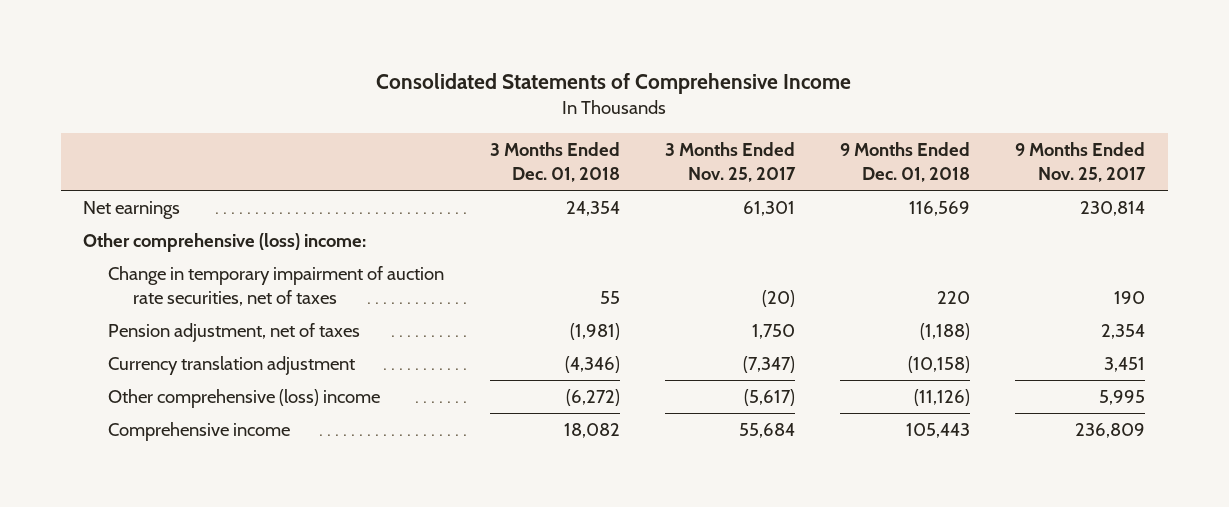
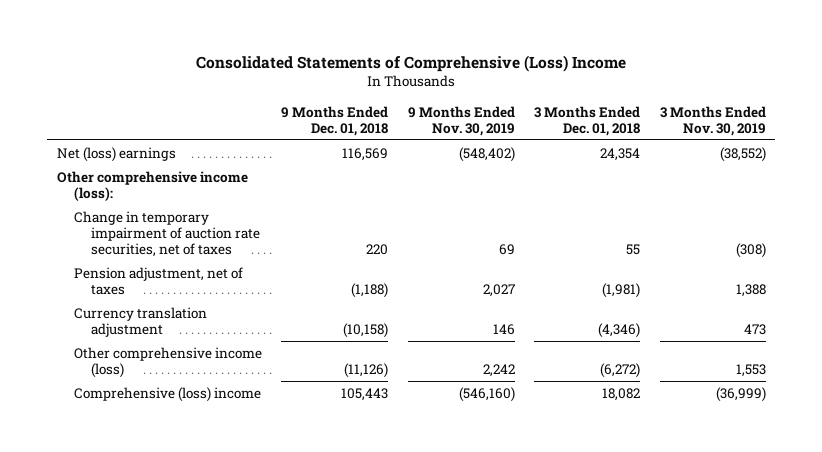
[376,73,852,95] Consolidated Statements of Comprehensive Income -> [196,55,627,73] Consolidated Statements of Comprehensive (Loss) Income
[664,141,796,182] 3 Months Ended Nov. 25, 2017 -> none
[1015,141,1147,182] 9 Months Ended Nov. 25, 2017 -> none
none -> [407,105,515,136] 9 Months Ended Nov. 30, 2019
none -> [659,105,766,136] 3 Months Ended Nov. 30, 2019
[83,201,181,220] Net earnings -> [56,147,176,163] Net (loss) earnings
[83,233,367,253] Other comprehensive (loss) income: -> [56,171,248,201] Other comprehensive income (loss):
[108,389,381,409] Other comprehensive (loss) income -> [74,347,263,378] Other comprehensive income (loss)
[108,422,291,442] Comprehensive income -> [74,387,262,403] Comprehensive (loss) income

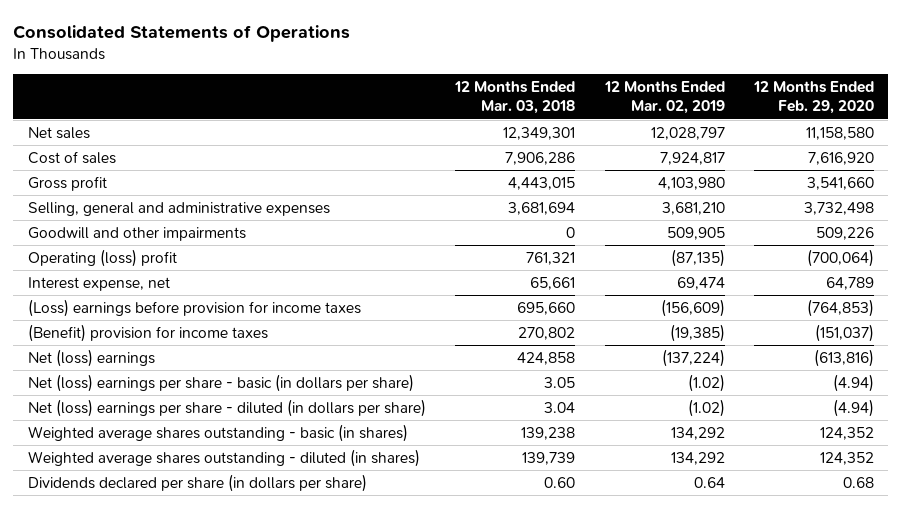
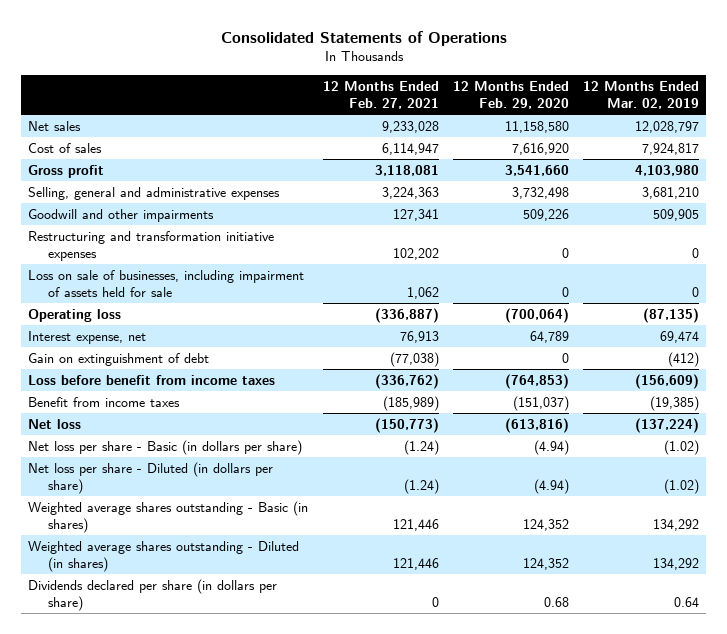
[454,81,576,115] 12 Months Ended Mar. 03, 2018 -> none
none -> [322,81,439,109] 12 Months Ended Feb. 27, 2021
none -> [28,230,275,261] Restructuring and transformation initiative expenses
none -> [28,269,305,297] Loss on sale of businesses, including impairment of assets held for sale
[28,248,178,267] Operating (loss) profit -> [28,308,122,322] Operating loss
none -> [28,352,210,366] Gain on extinguishment of debt
[28,298,362,317] (Loss) earnings before provision for income taxes -> [28,374,276,385] Loss before benefit from income taxes
[28,323,269,342] (Benefit) provision for income taxes -> [28,396,181,407] Benefit from income taxes
[28,348,156,367] Net (loss) earnings -> [28,418,82,429] Net loss
[28,373,415,392] Net (loss) earnings per share - basic (in dollars per share) -> [28,439,303,455] Net loss per share - Basic (in dollars per share)
[28,398,427,417] Net (loss) earnings per share - diluted (in dollars per share) -> [28,461,274,494] Net loss per share - Diluted (in dollars per share)
[28,423,409,442] Weighted average shares outstanding - basic (in shares) -> [28,500,309,533] Weighted average shares outstanding - Basic (in shares)
[28,448,421,467] Weighted average shares outstanding - diluted (in shares) -> [28,540,300,572] Weighted average shares outstanding - Diluted (in shares)

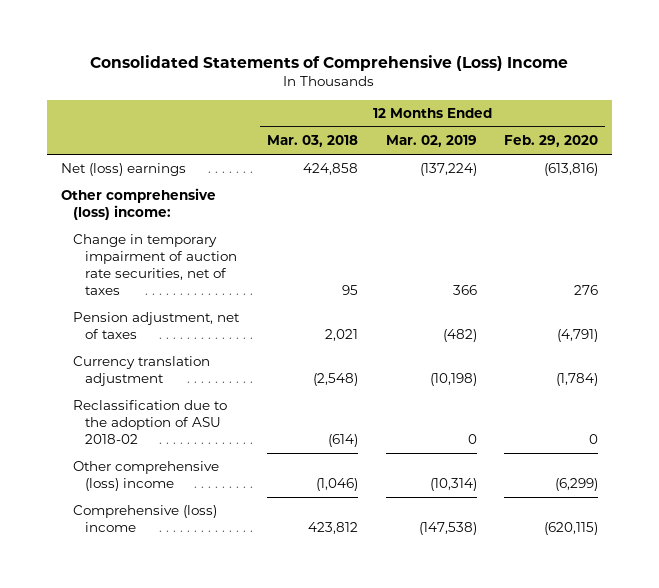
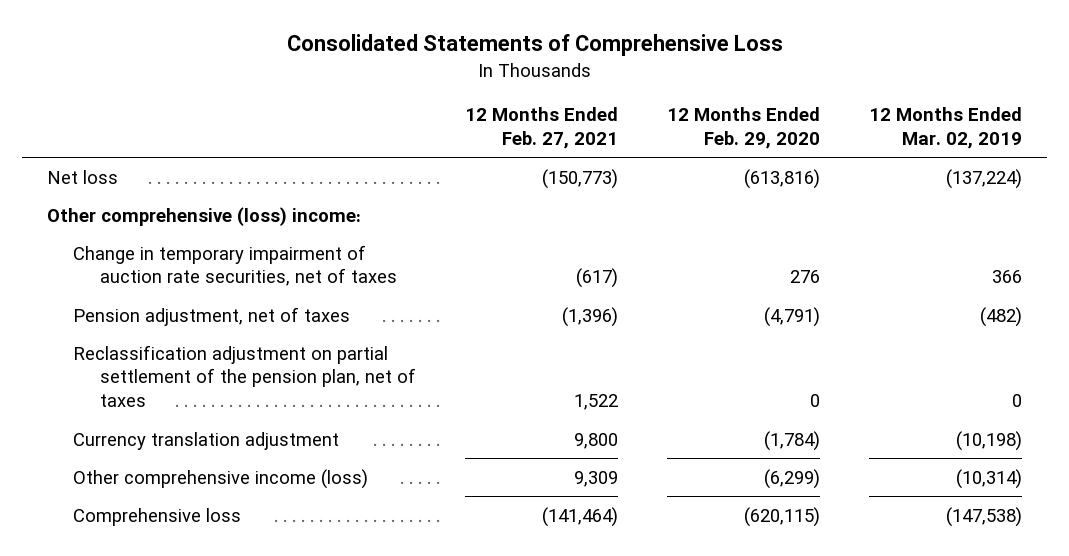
[90,54,569,71] Consolidated Statements of Comprehensive (Loss) Income -> [286,34,783,57] Consolidated Statements of Comprehensive Loss
[266,135,358,148] Mar. 03, 2018 -> none
none -> [464,107,618,149] 12 Months Ended Feb. 27, 2021
[60,163,186,177] Net (loss) earnings -> [47,169,119,184] Net loss
none -> [73,344,416,408] Reclassification adjustment on partial settlement of the pension plan, net of taxes
[72,400,227,445] Reclassification due to the adoption of ASU 2018-02 -> none
[72,461,219,492] Other comprehensive (loss) income -> [73,468,369,489] Other comprehensive income (loss)
[72,505,217,533] Comprehensive (loss) income -> [73,507,242,526] Comprehensive loss

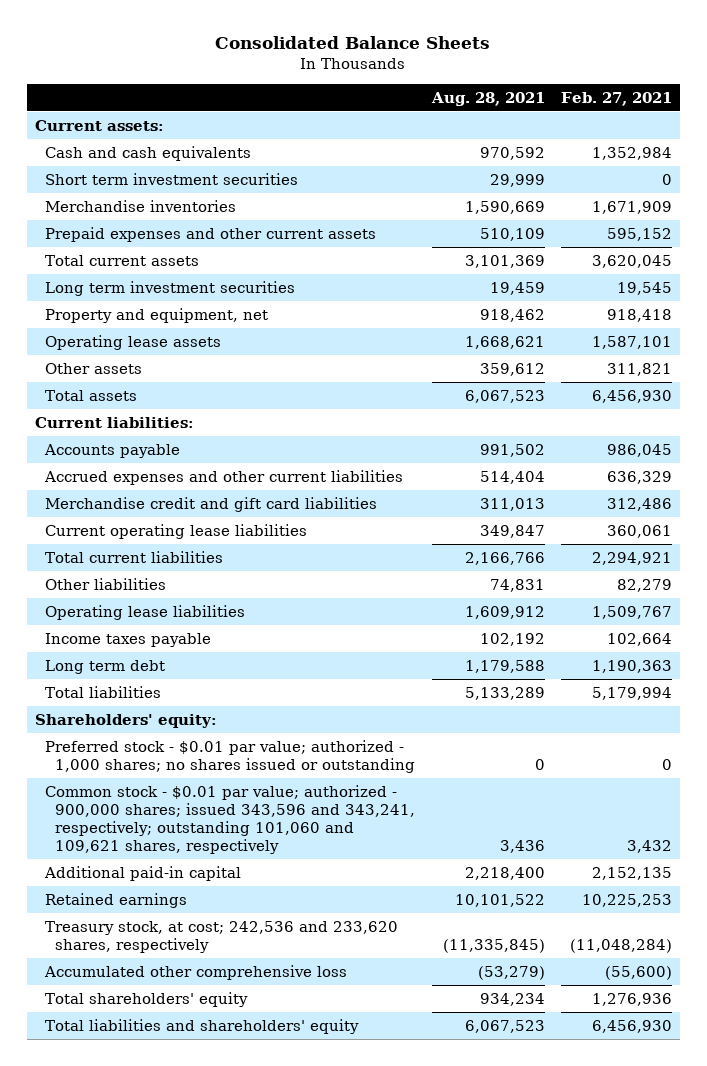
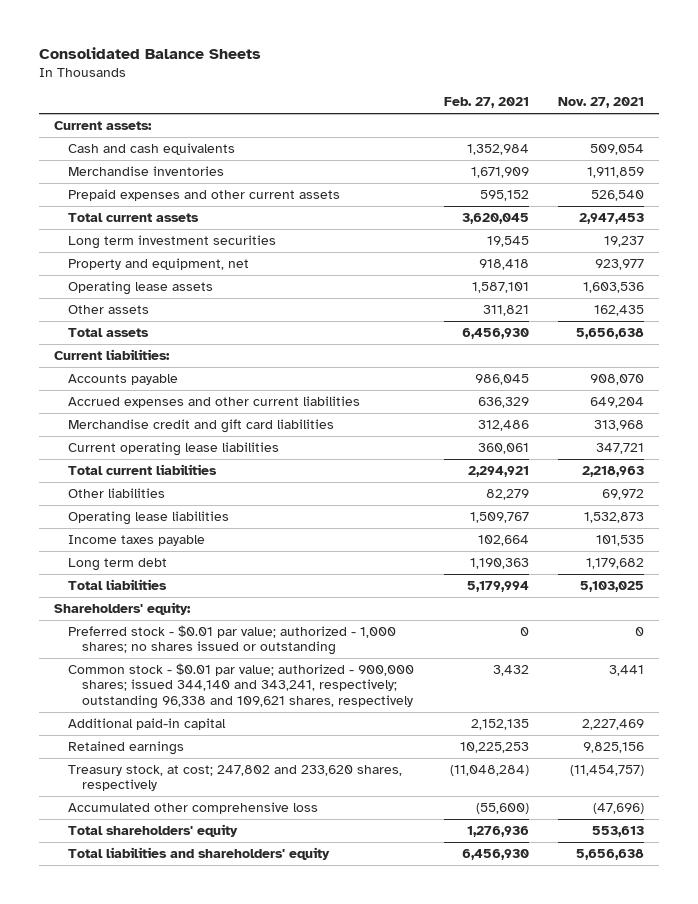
[430,91,545,106] Aug. 28, 2021 -> none
none -> [558,97,645,109] Nov. 27, 2021
[45,172,299,185] Short term investment securities -> none
[45,784,416,855] Common stock - $0.01 par value; authorized - 900,000 shares; issued 343,596 and 343,241, respectively; outstanding 101,060 and 109,621 shares, respectively -> [67,662,414,710] Common stock - $0.01 par value; authorized - 900,000 shares; issued 344,140 and 343,241, respectively; outstanding 96,338 and 109,621 shares, respectively
[45,920,399,953] Treasury stock, at cost; 242,536 and 233,620 shares, respectively -> [67,764,402,792] Treasury stock, at cost; 247,802 and 233,620 shares, respectively

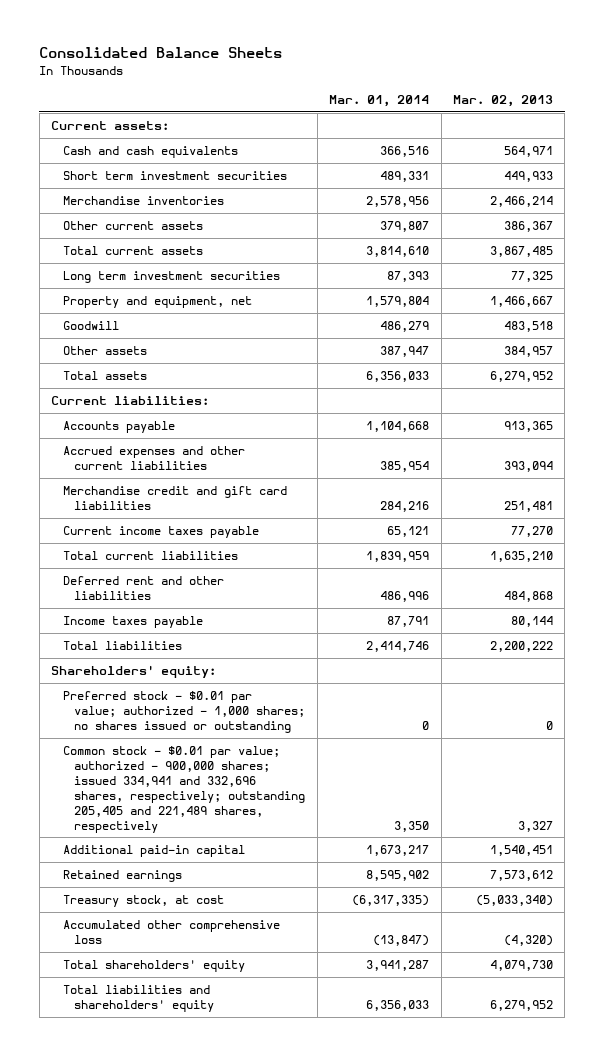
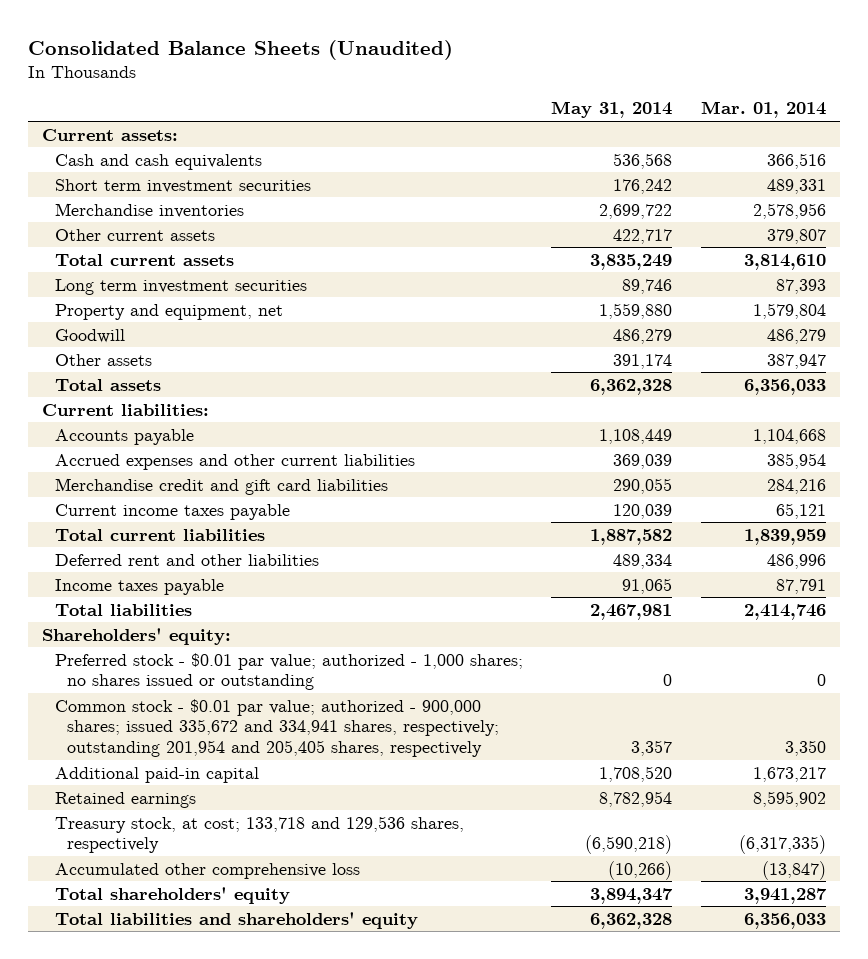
[39,47,283,59] Consolidated Balance Sheets -> [28,40,454,61] Consolidated Balance Sheets (Unaudited)
[452,94,553,107] Mar. 02, 2013 -> none
none -> [551,101,673,119] May 31, 2014
[62,746,306,833] Common stock - $0.01 par value; authorized - 900,000 shares; issued 334,941 and 332,696 shares, respectively; outstanding 205,405 and 221,489 shares, respectively -> [54,698,500,758] Common stock - $0.01 par value; authorized - 900,000 shares; issued 335,672 and 334,941 shares, respectively; outstanding 201,954 and 205,405 shares, respectively
[62,895,224,908] Treasury stock, at cost -> [54,815,464,854] Treasury stock, at cost; 133,718 and 129,536 shares, respectively

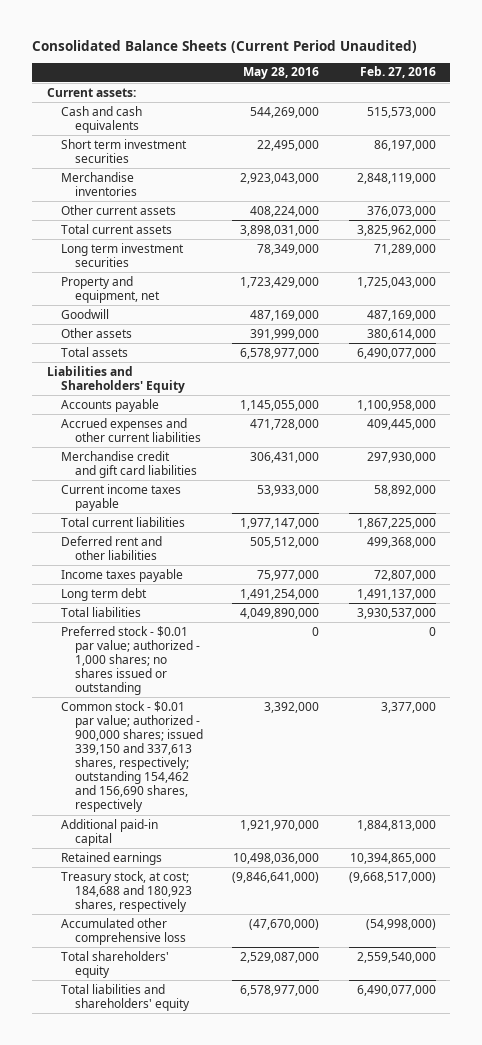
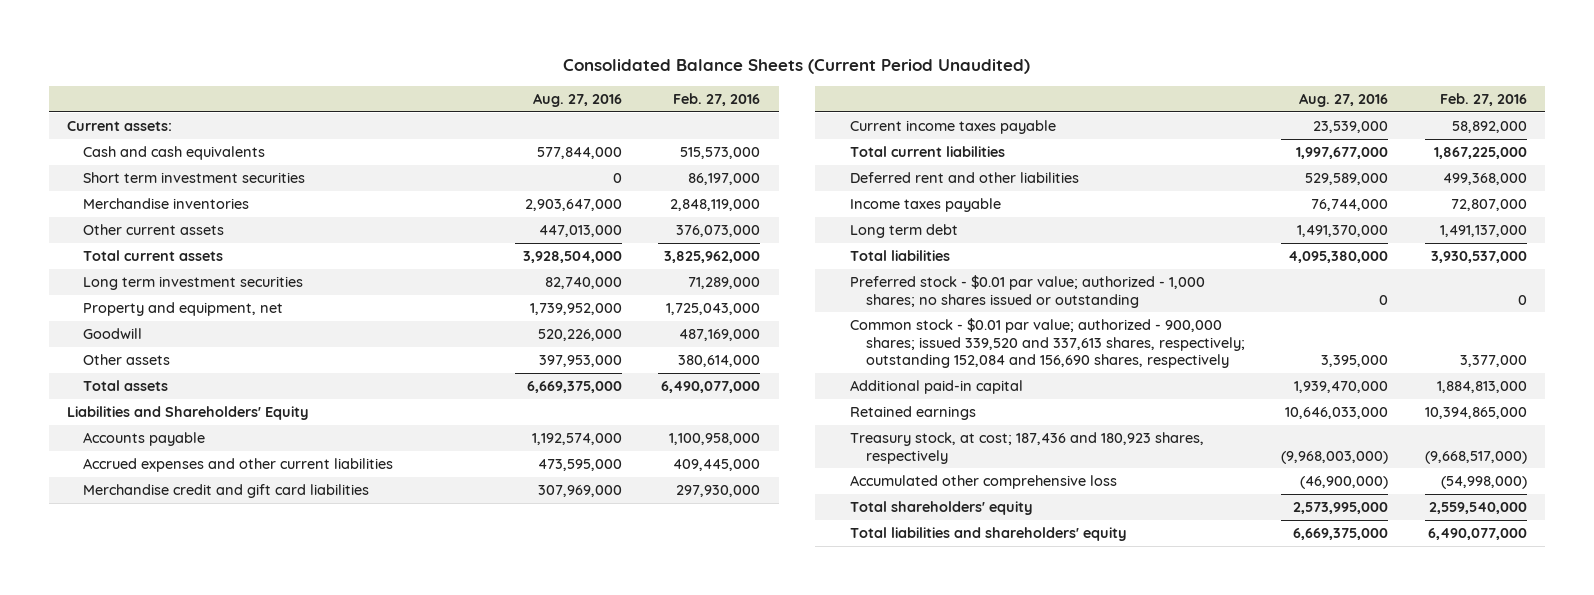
[243,67,320,80] May 28, 2016 -> none
none -> [532,93,622,108] Aug. 27, 2016
[61,700,204,813] Common stock - $0.01 par value; authorized - 900,000 shares; issued 339,150 and 337,613 shares, respectively; outstanding 154,462 and 156,690 shares, respectively -> [849,318,1245,369] Common stock - $0.01 par value; authorized - 900,000 shares; issued 339,520 and 337,613 shares, respectively; outstanding 152,084 and 156,690 shares, respectively
[61,870,193,912] Treasury stock, at cost; 184,688 and 180,923 shares, respectively -> [849,432,1204,464] Treasury stock, at cost; 187,436 and 180,923 shares, respectively

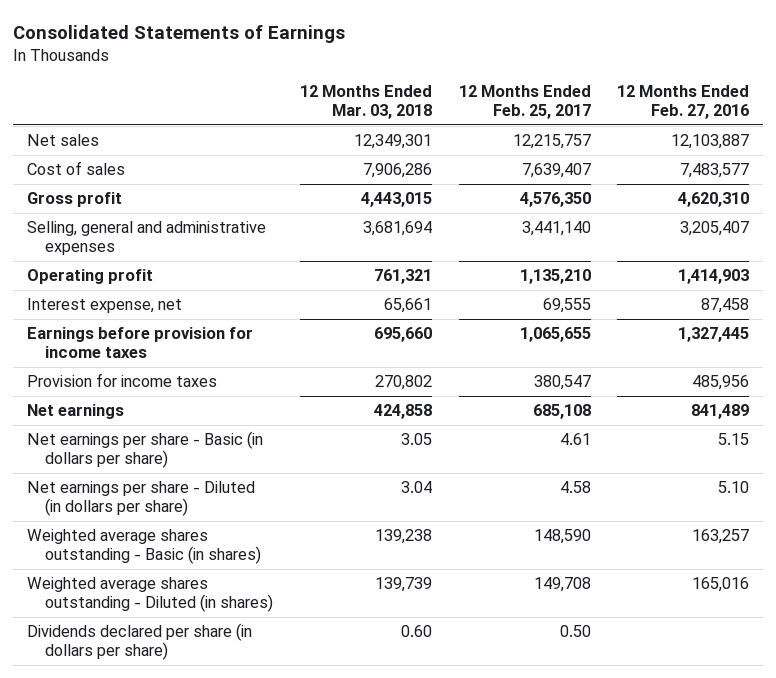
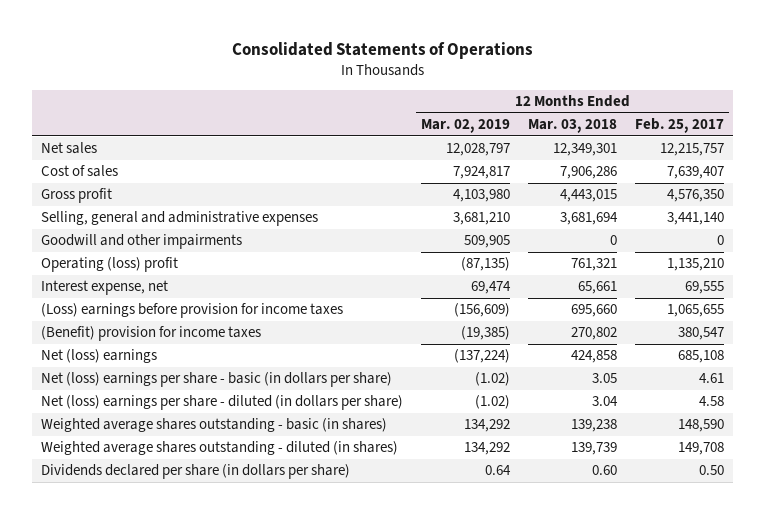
[13,24,346,43] Consolidated Statements of Earnings -> [231,41,533,59] Consolidated Statements of Operations
[617,84,750,120] 12 Months Ended Feb. 27, 2016 -> none
none -> [421,119,511,134] Mar. 02, 2019
none -> [40,234,242,250] Goodwill and other impairments
[26,269,153,285] Operating profit -> [40,257,178,273] Operating (loss) profit
[26,327,253,359] Earnings before provision for income taxes -> [40,303,343,319] (Loss) earnings before provision for income taxes
[26,373,217,388] Provision for income taxes -> [40,326,261,342] (Benefit) provision for income taxes
[26,404,124,420] Net earnings -> [40,349,157,364] Net (loss) earnings
[26,431,263,469] Net earnings per share - Basic (in dollars per share) -> [40,372,392,388] Net (loss) earnings per share - basic (in dollars per share)
[26,481,255,517] Net earnings per share - Diluted (in dollars per share) -> [40,395,403,411] Net (loss) earnings per share - diluted (in dollars per share)
[26,529,262,565] Weighted average shares outstanding - Basic (in shares) -> [40,418,387,433] Weighted average shares outstanding - basic (in shares)
[26,577,274,613] Weighted average shares outstanding - Diluted (in shares) -> [40,441,398,456] Weighted average shares outstanding - diluted (in shares)

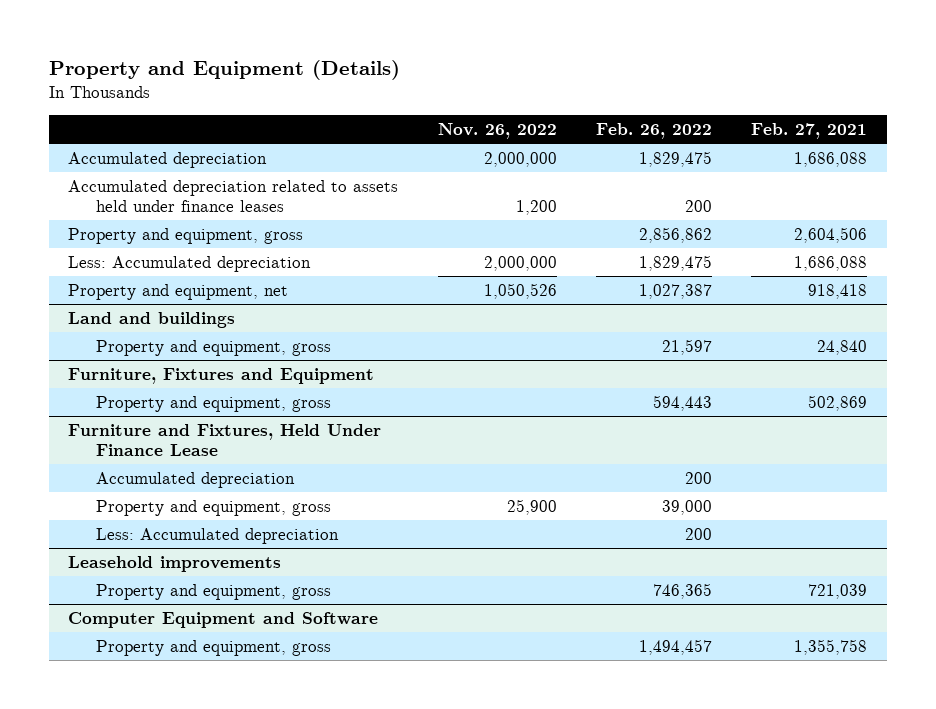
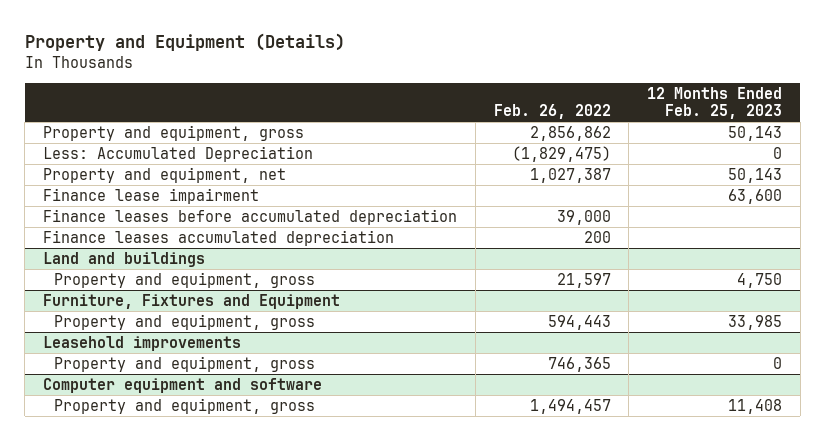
[437,123,557,140] Nov. 26, 2022 -> none
[751,123,868,140] Feb. 27, 2021 -> none
none -> [647,86,783,120] 12 Months Ended Feb. 25, 2023
[68,151,268,168] Accumulated depreciation -> none
[68,179,399,213] Accumulated depreciation related to assets held under finance leases -> none
[68,255,312,272] Less: Accumulated depreciation -> [42,146,313,163] Less: Accumulated Depreciation
[638,254,712,271] 1,829,475 -> [511,146,611,163] (1,829,475)
none -> [42,188,259,205] Finance lease impairment
none -> [42,209,457,226] Finance leases before accumulated depreciation
none -> [42,230,394,247] Finance leases accumulated depreciation
[68,423,382,457] Furniture and Fixtures, Held Under Finance Lease -> none
[95,471,295,488] Accumulated depreciation -> none
[95,499,331,516] Property and equipment, gross -> none
[95,527,339,544] Less: Accumulated depreciation -> none
[68,611,379,628] Computer Equipment and Software -> [42,378,322,394] Computer equipment and software

